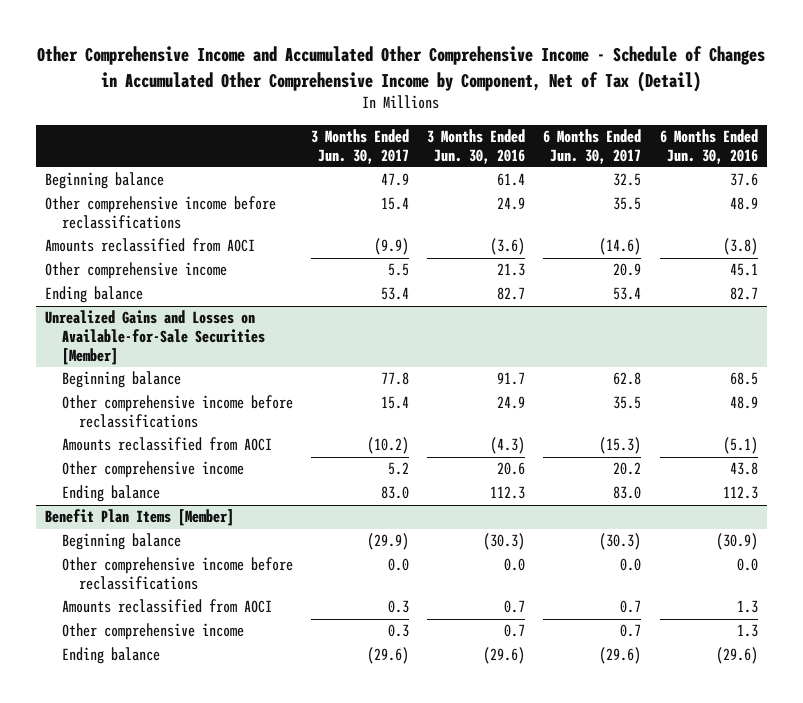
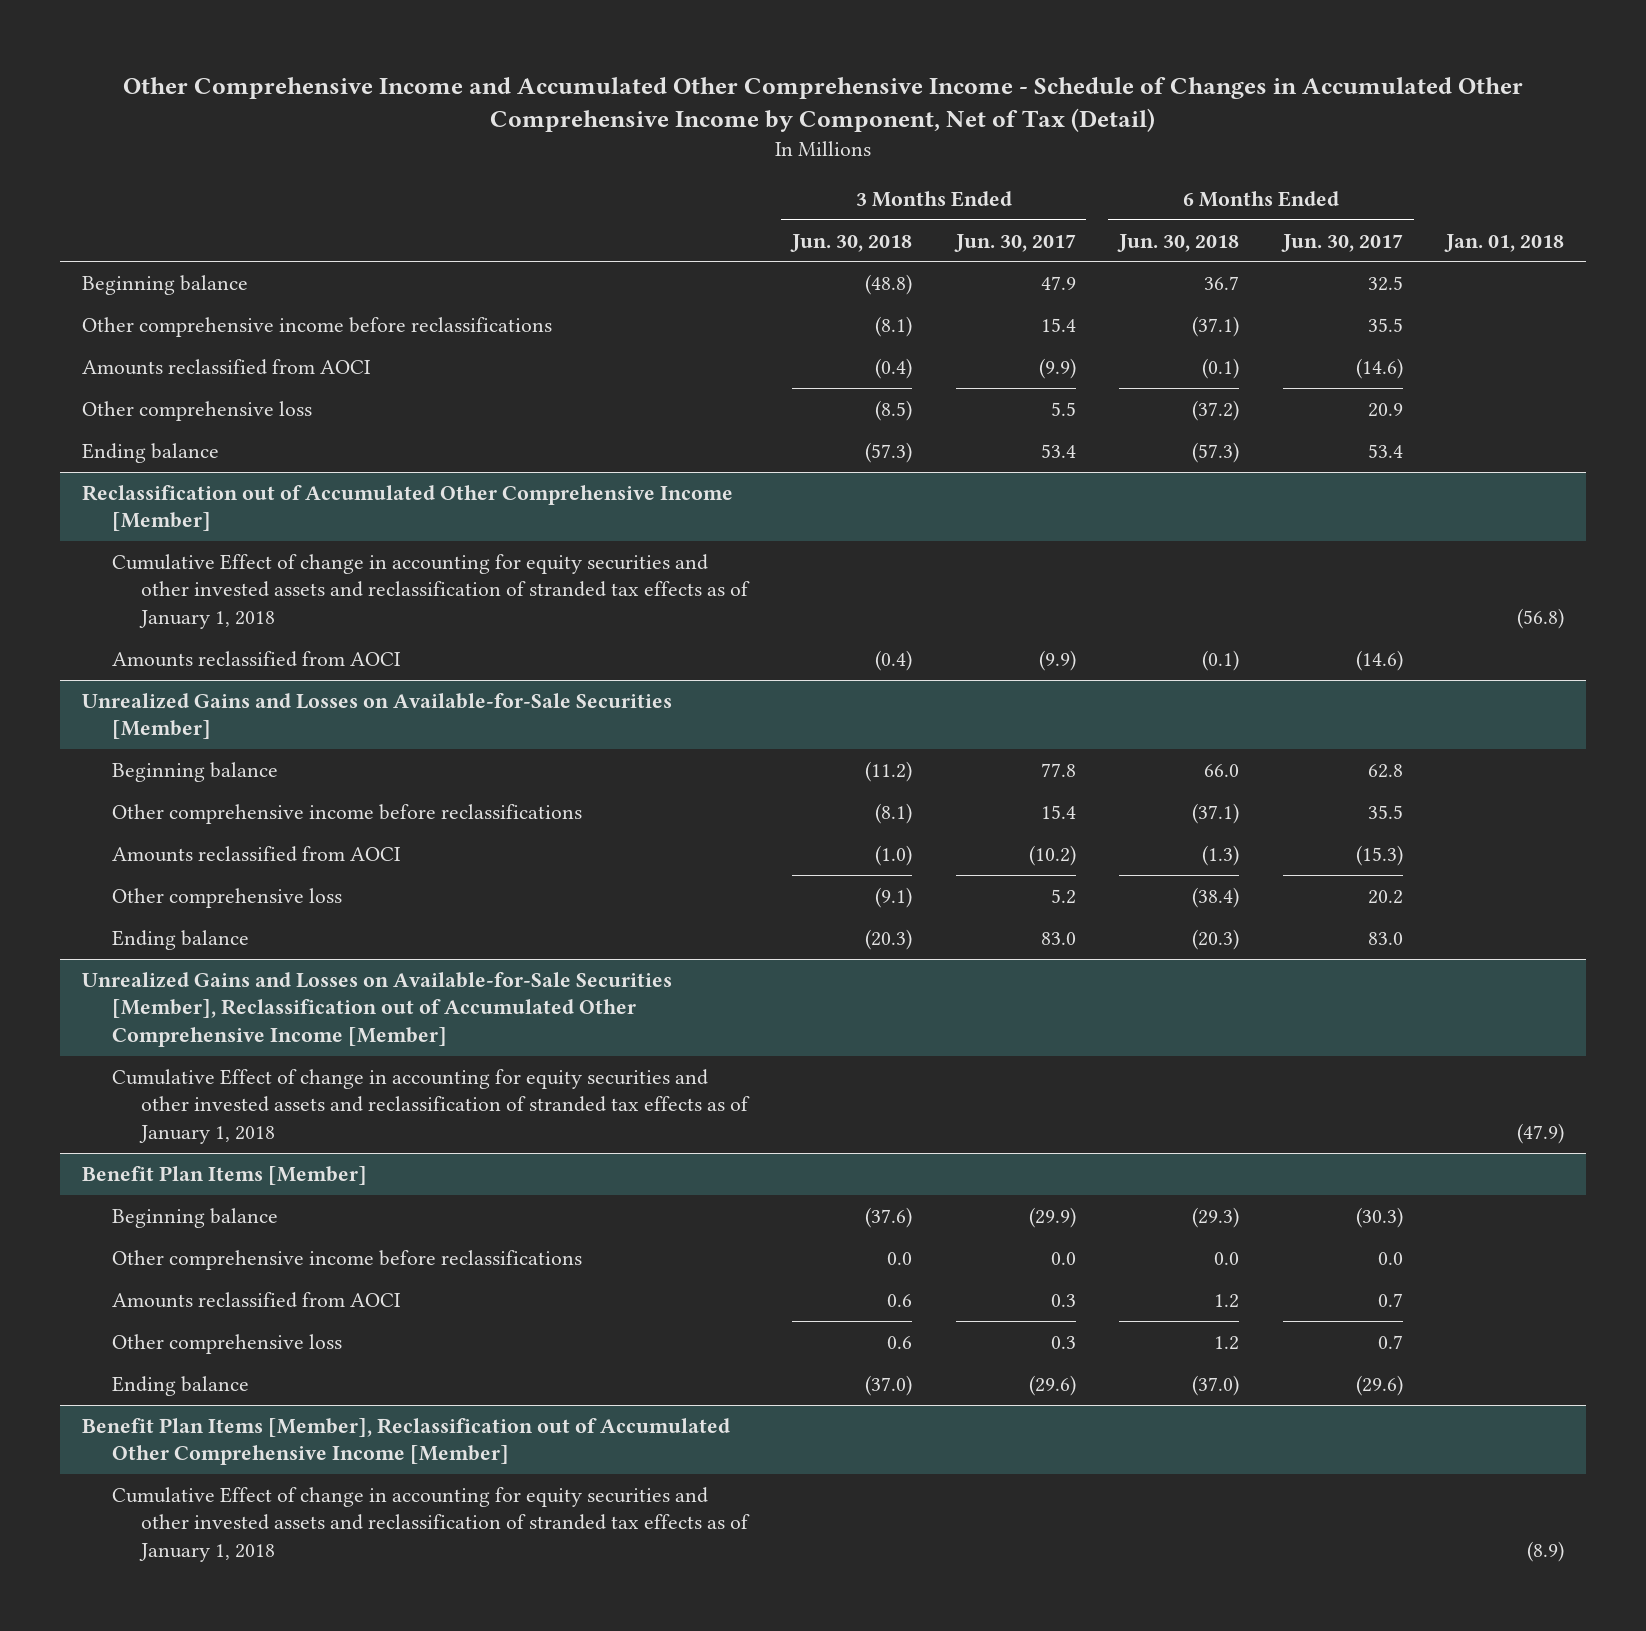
[427,129,526,164] 3 Months Ended Jun. 30, 2016 -> none
[659,129,758,164] 6 Months Ended Jun. 30, 2016 -> none
none -> [789,233,912,252] Jun. 30, 2018
none -> [1117,233,1240,252] Jun. 30, 2018
none -> [1444,233,1565,252] Jan. 01, 2018
[45,262,228,280] Other comprehensive income -> [82,400,313,421] Other comprehensive loss
none -> [82,484,734,532] Reclassification out of Accumulated Other Comprehensive Income [Member]
none -> [111,553,751,629] Cumulative Effect of change in accounting for equity securities and other invested assets and reclassification of stranded tax effects as of January 1, 2018
none -> [111,650,401,667] Amounts reclassified from AOCI
[61,461,244,479] Other comprehensive income -> [111,887,342,908] Other comprehensive loss
none -> [82,971,673,1047] Unrealized Gains and Losses on Available-for-Sale Securities [Member], Reclassification out of Accumulated Other Comprehensive Income [Member]
none -> [111,1068,751,1144] Cumulative Effect of change in accounting for equity securities and other invested assets and reclassification of stranded tax effects as of January 1, 2018
[61,623,244,641] Other comprehensive income -> [111,1333,342,1354] Other comprehensive loss
none -> [82,1417,731,1466] Benefit Plan Items [Member], Reclassification out of Accumulated Other Comprehensive Income [Member]
none -> [111,1486,751,1562] Cumulative Effect of change in accounting for equity securities and other invested assets and reclassification of stranded tax effects as of January 1, 2018

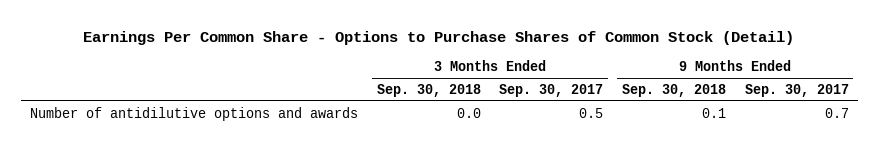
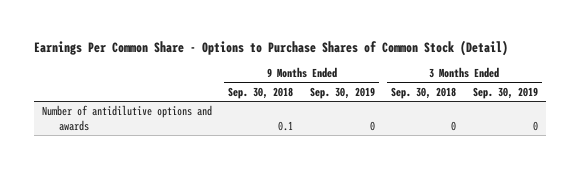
[499,83,604,97] Sep. 30, 2017 -> none
[744,83,849,97] Sep. 30, 2017 -> none
none -> [309,86,375,99] Sep. 30, 2019
none -> [472,86,538,99] Sep. 30, 2019
[456,107,481,118] 0.0 -> [451,120,457,131] 0

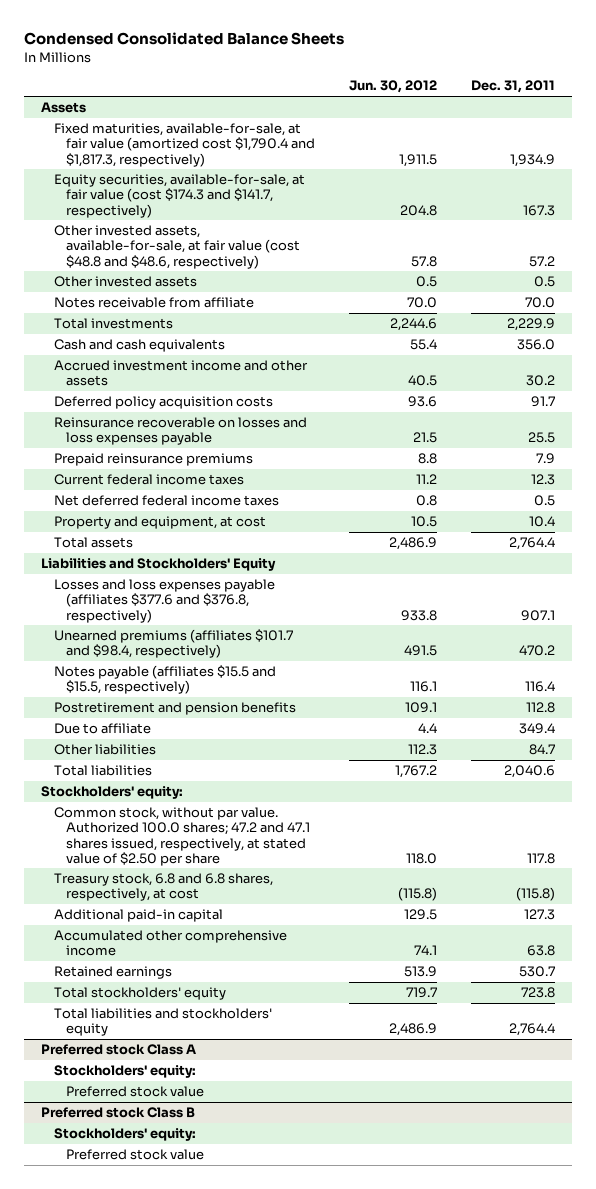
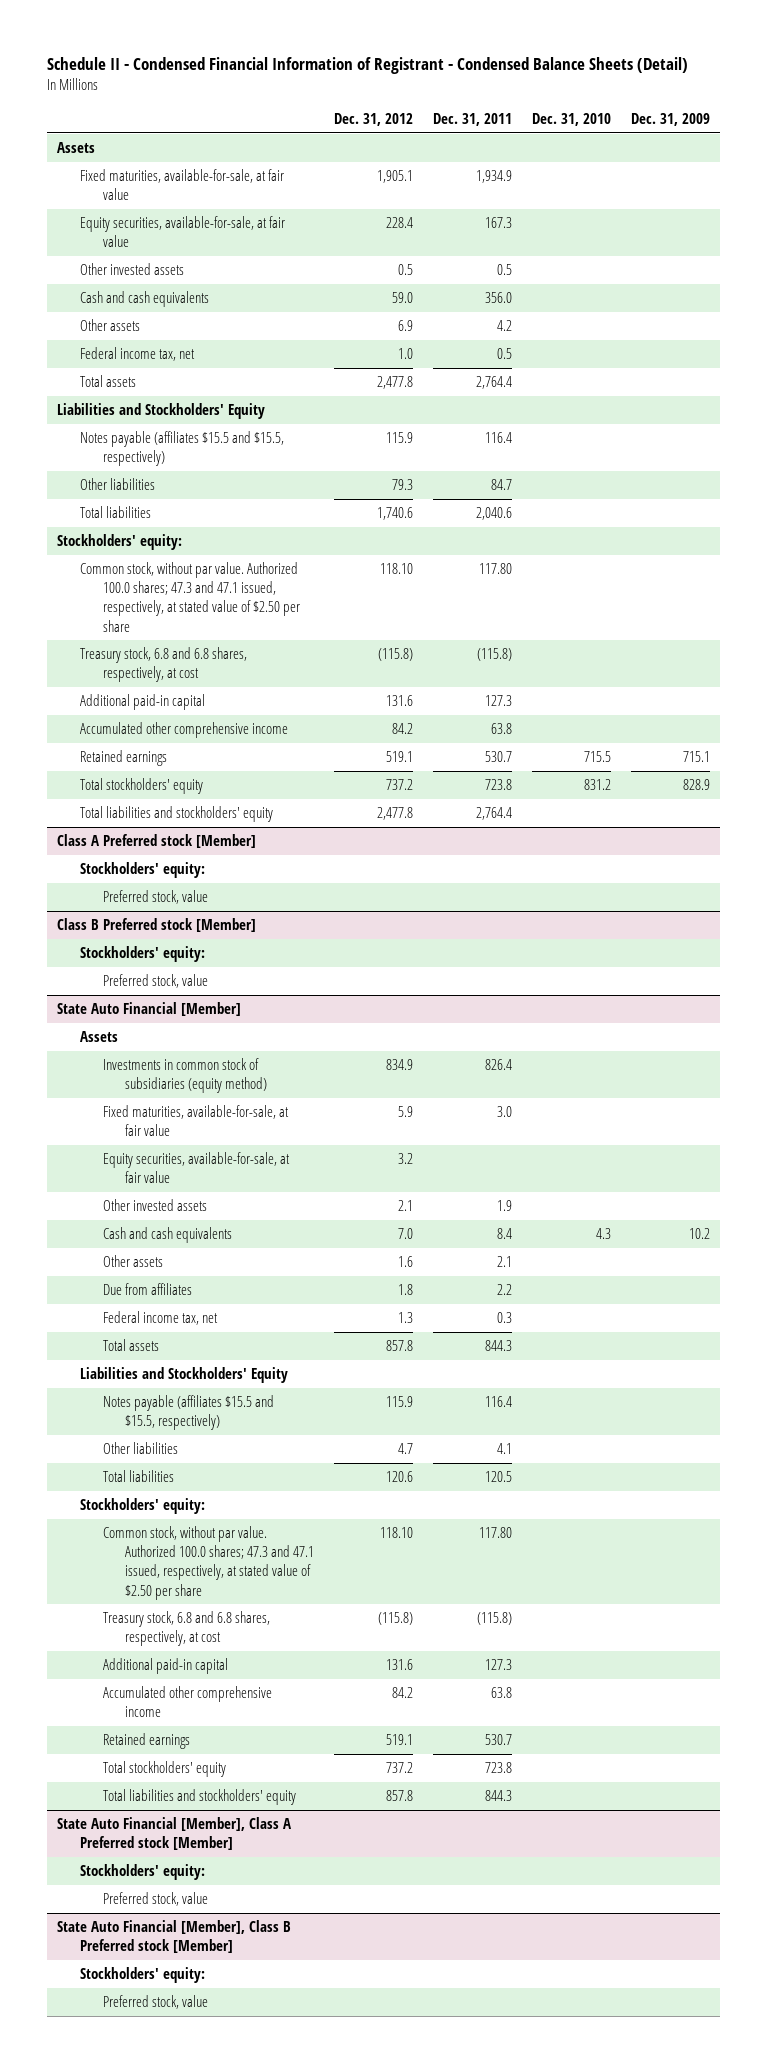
[23,32,344,46] Condensed Consolidated Balance Sheets -> [47,57,689,75] Schedule II - Condensed Financial Information of Registrant - Condensed Balance Sheets (Detail)
[349,80,438,94] Jun. 30, 2012 -> none
none -> [334,112,414,126] Dec. 31, 2012
none -> [532,112,612,126] Dec. 31, 2010
none -> [631,112,711,126] Dec. 31, 2009
[53,225,301,269] Other invested assets, available-for-sale, at fair value (cost $48.8 and $48.6, respectively) -> none
[53,123,316,167] Fixed maturities, available-for-sale, at fair value (amortized cost $1,790.4 and $1,817.3, respectively) -> [79,169,284,201] Fixed maturities, available-for-sale, at fair value
[53,174,305,218] Equity securities, available-for-sale, at fair value (cost $174.3 and $141.7, respectively) -> [79,216,285,248] Equity securities, available-for-sale, at fair value
[53,297,254,309] Notes receivable from affiliate -> none
[53,318,173,330] Total investments -> none
[53,360,308,387] Accrued investment income and other assets -> none
[53,396,273,410] Deferred policy acquisition costs -> none
[53,417,307,446] Reinsurance recoverable on losses and loss expenses payable -> none
[53,453,253,467] Prepaid reinsurance premiums -> none
[53,474,244,486] Current federal income taxes -> none
[53,516,266,530] Property and equipment, at cost -> none
none -> [79,319,140,332] Other assets
[53,495,279,507] Net deferred federal income taxes -> [79,347,195,362] Federal income tax, net
[53,579,275,623] Losses and loss expenses payable (affiliates $377.6 and $376.8, respectively) -> none
[53,629,293,659] Unearned premiums (affiliates $101.7 and $98.4, respectively) -> none
[53,702,296,716] Postretirement and pension benefits -> none
[53,723,151,735] Due to affiliate -> none
[53,807,311,866] Common stock, without par value. Authorized 100.0 shares; 47.2 and 47.1 shares issued, respectively, at stated value of $2.50 per share -> [79,562,300,632] Common stock, without par value. Authorized 100.0 shares; 47.3 and 47.1 issued, respectively, at stated value of $2.50 per share
[527,852,556,864] 117.8 -> [479,563,513,575] 117.80
[40,1044,196,1056] Preferred stock Class A -> [57,834,257,849] Class A Preferred stock [Member]
[66,1086,205,1098] Preferred stock value -> [102,890,208,905] Preferred stock, value
[40,1107,195,1119] Preferred stock Class B -> [57,918,257,933] Class B Preferred stock [Member]
[66,1149,205,1161] Preferred stock value -> [102,974,208,989] Preferred stock, value
none -> [57,1002,242,1017] State Auto Financial [Member]
none -> [79,1031,118,1043] Assets
none -> [102,1058,268,1094] Investments in common stock of subsidiaries (equity method)
none -> [102,1105,289,1137] Fixed maturities, available-for-sale, at fair value
none -> [102,1152,290,1184] Equity securities, available-for-sale, at fair value
none -> [102,1199,207,1212] Other invested assets
none -> [102,1227,232,1244] Cash and cash equivalents
none -> [102,1255,163,1268] Other assets
none -> [102,1283,192,1296] Due from affiliates
none -> [102,1311,218,1326] Federal income tax, net
none -> [102,1339,159,1352] Total assets
none -> [79,1367,288,1384] Liabilities and Stockholders' Equity
none -> [102,1395,274,1431] Notes payable (affiliates $15.5 and $15.5, respectively)
none -> [102,1442,178,1455] Other liabilities
none -> [102,1470,174,1483] Total liabilities
none -> [79,1498,205,1515] Stockholders' equity:
none -> [102,1526,315,1600] Common stock, without par value. Authorized 100.0 shares; 47.3 and 47.1 issued, respectively, at stated value of $2.50 per share
none -> [102,1611,270,1647] Treasury stock, 6.8 and 6.8 shares, respectively, at cost
none -> [102,1658,228,1675] Additional paid-in capital
none -> [102,1686,272,1718] Accumulated other comprehensive income
none -> [102,1733,190,1750] Retained earnings
none -> [102,1761,226,1778] Total stockholders' equity
none -> [102,1789,296,1806] Total liabilities and stockholders' equity
none -> [57,1817,293,1851] State Auto Financial [Member], Class A Preferred stock [Member]
none -> [79,1864,205,1881] Stockholders' equity:
none -> [102,1892,208,1907] Preferred stock, value
none -> [57,1920,292,1954] State Auto Financial [Member], Class B Preferred stock [Member]
none -> [79,1967,205,1984] Stockholders' equity:
none -> [102,1995,208,2010] Preferred stock, value

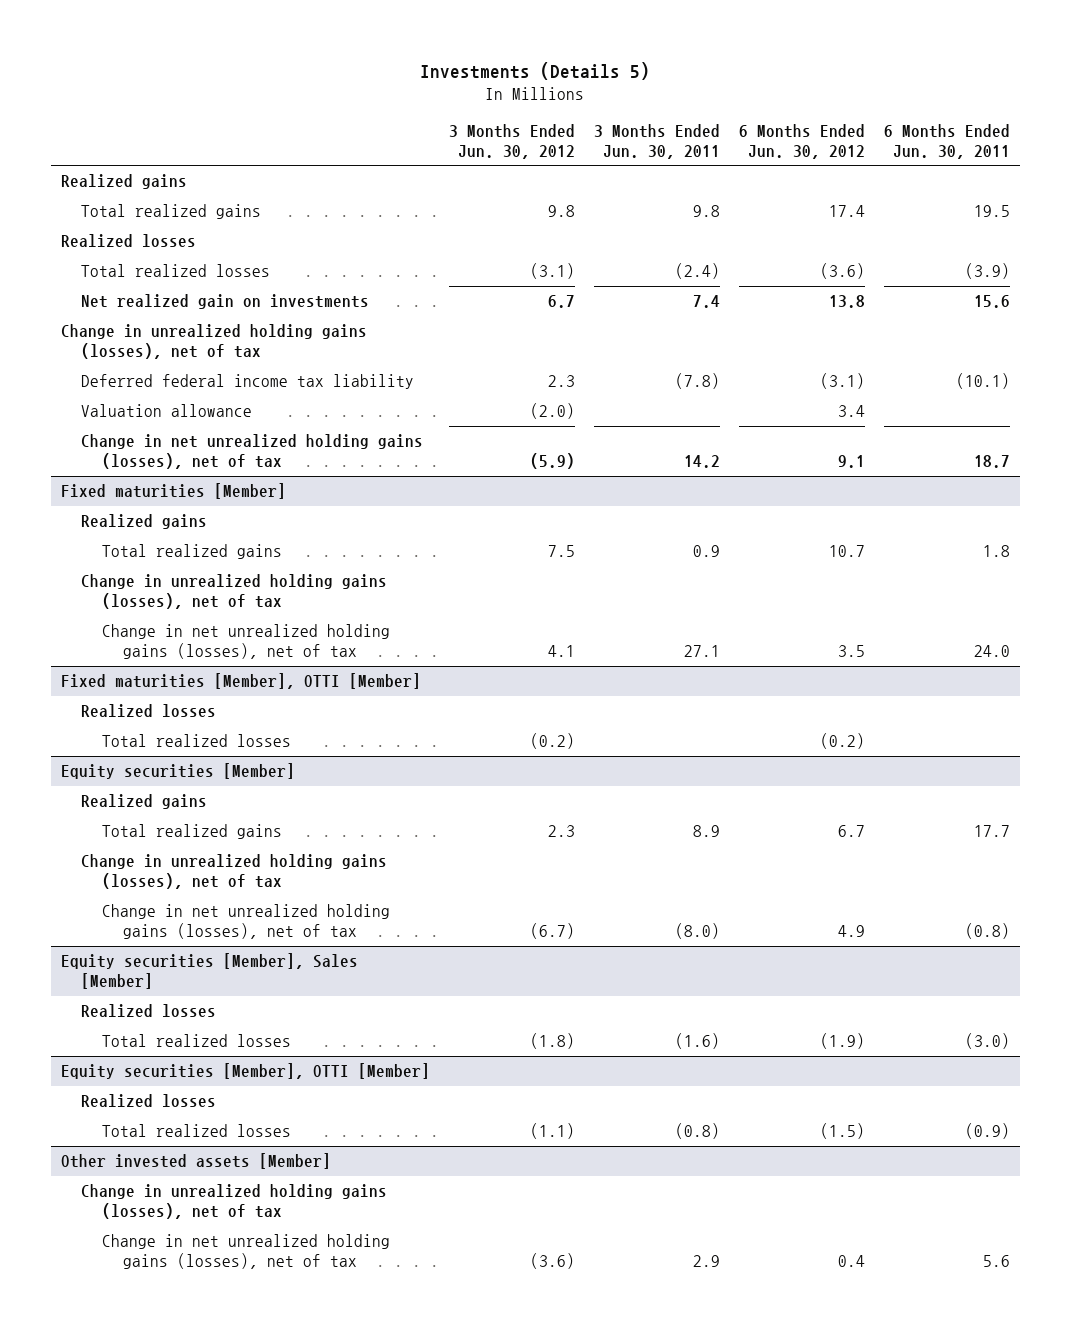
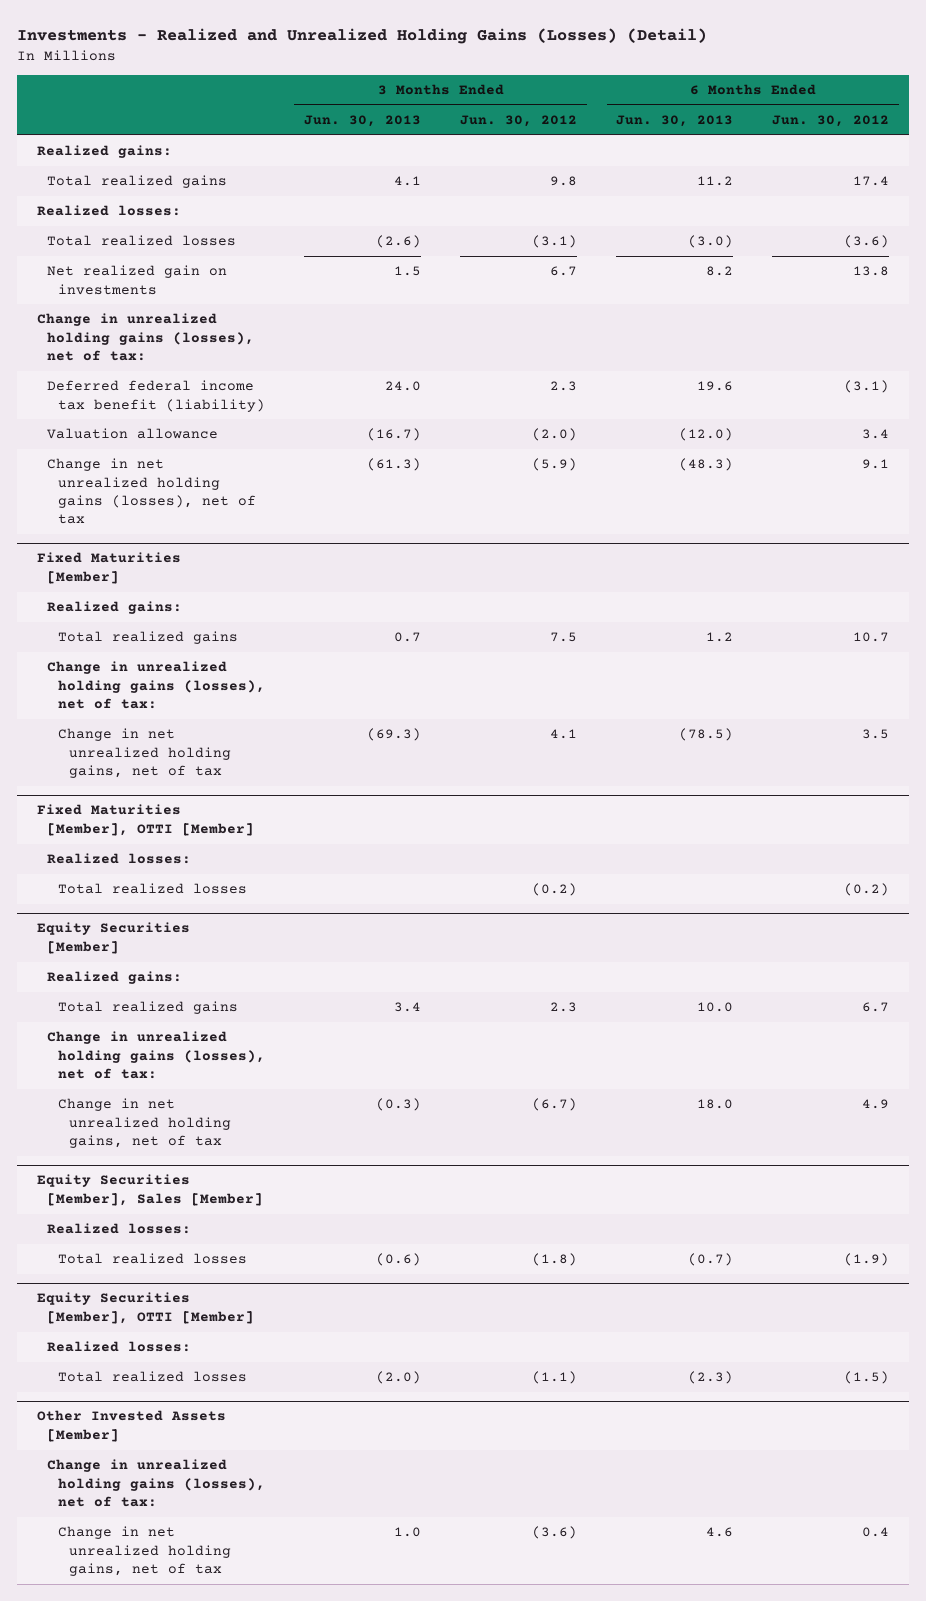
[420,61,651,80] Investments (Details 5) -> [17,28,708,45] Investments - Realized and Unrealized Holding Gains (Losses) (Detail)
[593,123,720,159] 3 Months Ended Jun. 30, 2011 -> none
[883,123,1010,159] 6 Months Ended Jun. 30, 2011 -> none
none -> [304,114,422,127] Jun. 30, 2013
none -> [616,114,734,127] Jun. 30, 2013
[60,174,187,190] Realized gains -> [36,145,172,159] Realized gains:
[60,234,196,248] Realized losses -> [36,205,181,217] Realized losses:
[60,324,367,360] Change in unrealized holding gains (losses), net of tax -> [36,313,255,362] Change in unrealized holding gains (losses), net of tax:
[81,374,415,390] Deferred federal income tax liability -> [47,380,266,412] Deferred federal income tax benefit (liability)
[60,483,286,500] Fixed maturities [Member] -> [36,552,181,584] Fixed Maturities [Member]
[81,514,208,530] Realized gains -> [47,601,183,615] Realized gains:
[81,574,388,610] Change in unrealized holding gains (losses), net of tax -> [47,661,266,710] Change in unrealized holding gains (losses), net of tax:
[102,624,391,660] Change in net unrealized holding gains (losses), net of tax -> [58,728,231,779] Change in net unrealized holding gains, net of tax
[60,673,421,690] Fixed maturities [Member], OTTI [Member] -> [36,804,255,836] Fixed Maturities [Member], OTTI [Member]
[81,704,217,718] Realized losses -> [47,853,192,865] Realized losses:
[60,763,295,780] Equity securities [Member] -> [36,922,190,954] Equity Securities [Member]
[81,794,208,810] Realized gains -> [47,971,183,985] Realized gains:
[81,854,388,890] Change in unrealized holding gains (losses), net of tax -> [47,1031,266,1080] Change in unrealized holding gains (losses), net of tax:
[102,904,391,940] Change in net unrealized holding gains (losses), net of tax -> [58,1098,231,1149] Change in net unrealized holding gains, net of tax
[60,953,358,990] Equity securities [Member], Sales [Member] -> [36,1174,264,1206] Equity Securities [Member], Sales [Member]
[81,1004,217,1018] Realized losses -> [47,1223,192,1235] Realized losses:
[60,1063,430,1080] Equity securities [Member], OTTI [Member] -> [36,1292,255,1324] Equity Securities [Member], OTTI [Member]
[81,1094,217,1108] Realized losses -> [47,1341,192,1353] Realized losses:
[60,1153,331,1170] Other invested assets [Member] -> [36,1410,226,1442] Other Invested Assets [Member]
[81,1184,388,1220] Change in unrealized holding gains (losses), net of tax -> [47,1459,266,1508] Change in unrealized holding gains (losses), net of tax:
[102,1234,391,1270] Change in net unrealized holding gains (losses), net of tax -> [58,1526,231,1577] Change in net unrealized holding gains, net of tax

